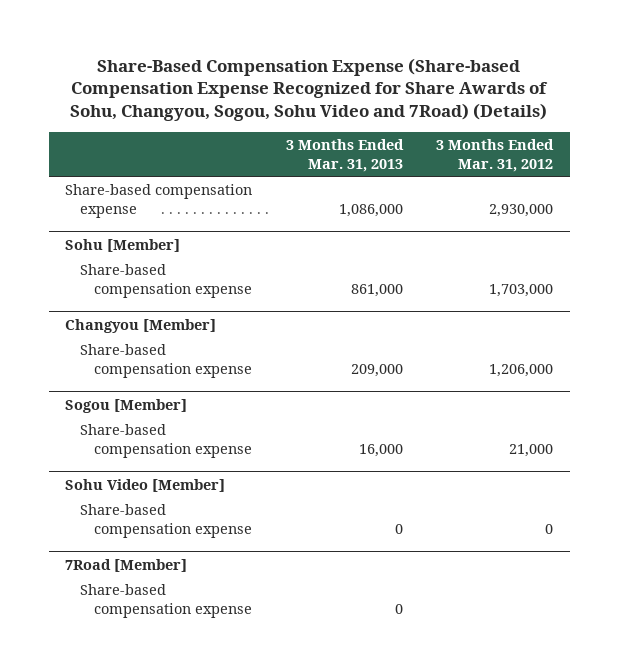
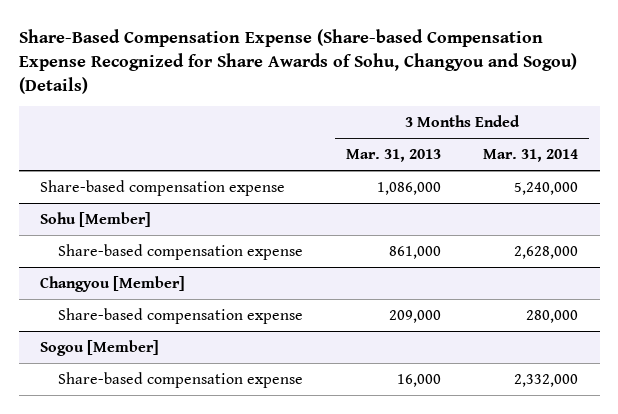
[70,57,549,121] Share-Based Compensation Expense (Share-based Compensation Expense Recognized for Share Awards of Sohu, Changyou, Sogou, Sohu Video and 7Road) (Details) -> [18,28,577,94] Share-Based Compensation Expense (Share-based Compensation Expense Recognized for Share Awards of Sohu, Changyou and Sogou) (Details)
[435,138,554,172] 3 Months Ended Mar. 31, 2012 -> none
none -> [483,148,579,162] Mar. 31, 2014
[65,478,226,492] Sohu Video [Member] -> none
[79,504,252,539] Share-based compensation expense -> none
[65,558,188,572] 7Road [Member] -> none
[79,584,252,619] Share-based compensation expense -> none

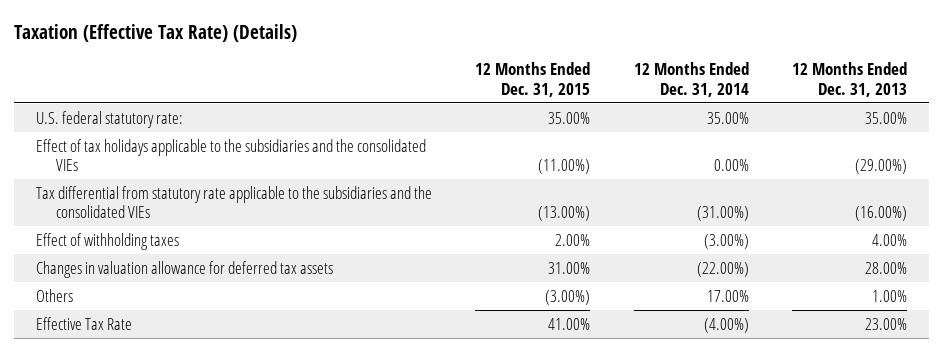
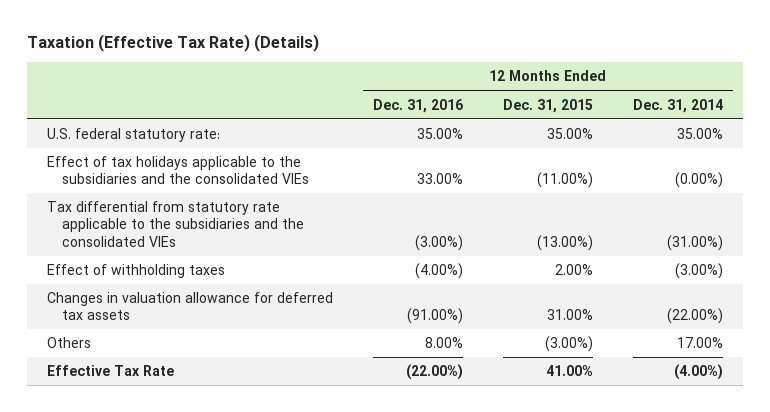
[792,62,908,97] 12 Months Ended Dec. 31, 2013 -> none
none -> [372,98,463,113] Dec. 31, 2016
[713,158,749,171] 0.00% -> [675,172,724,189] (0.00%)

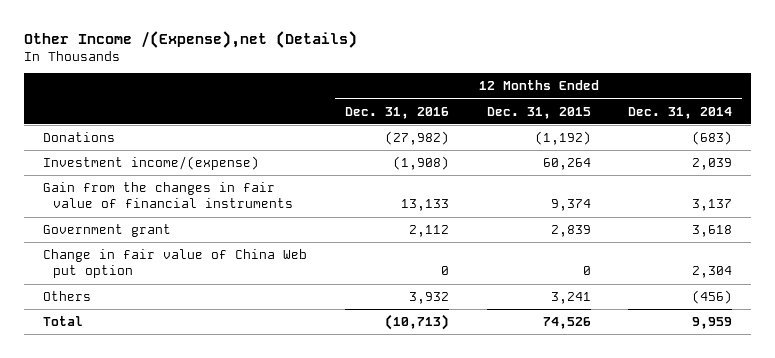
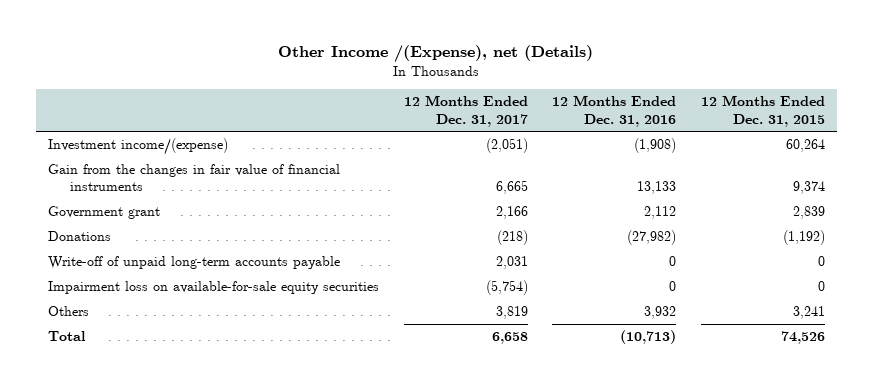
[23,30,357,48] Other Income /(Expense),net (Details) -> [278,44,594,63] Other Income /(Expense), net (Details)
[628,106,733,119] Dec. 31, 2014 -> none
none -> [403,95,528,127] 12 Months Ended Dec. 31, 2017
[42,249,307,279] Change in fair value of China Web put option -> none
[42,132,115,143] Donations -> [47,231,111,242] Donations
none -> [47,256,340,270] Write-off of unpaid long-term accounts payable
none -> [47,281,379,295] Impairment loss on available-for-sale equity securities

